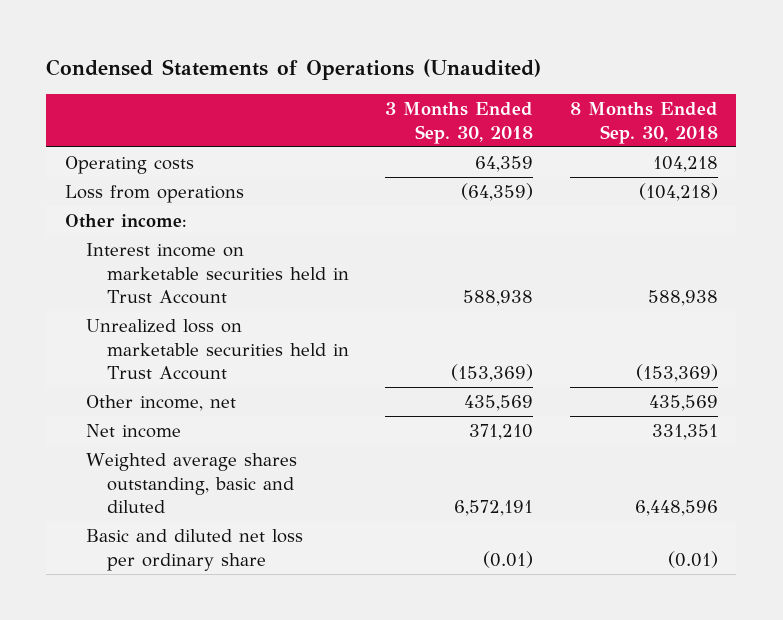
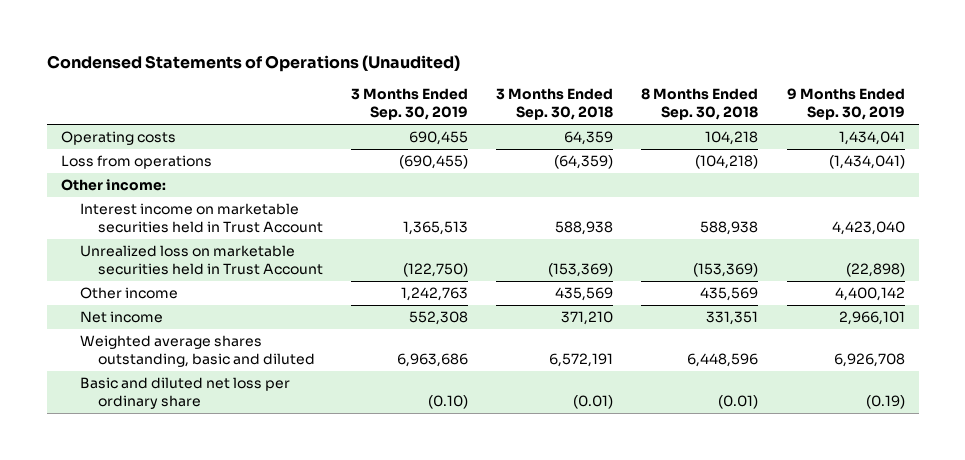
none -> [351,88,469,121] 3 Months Ended Sep. 30, 2019
none -> [786,88,905,121] 9 Months Ended Sep. 30, 2019
[85,394,236,411] Other income, net -> [79,286,178,299] Other income

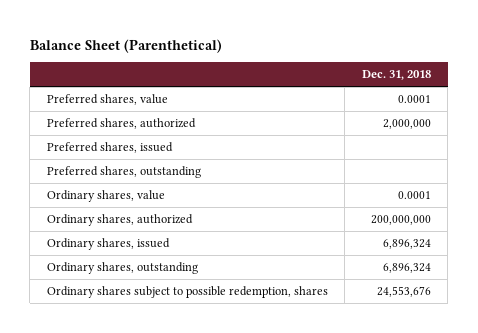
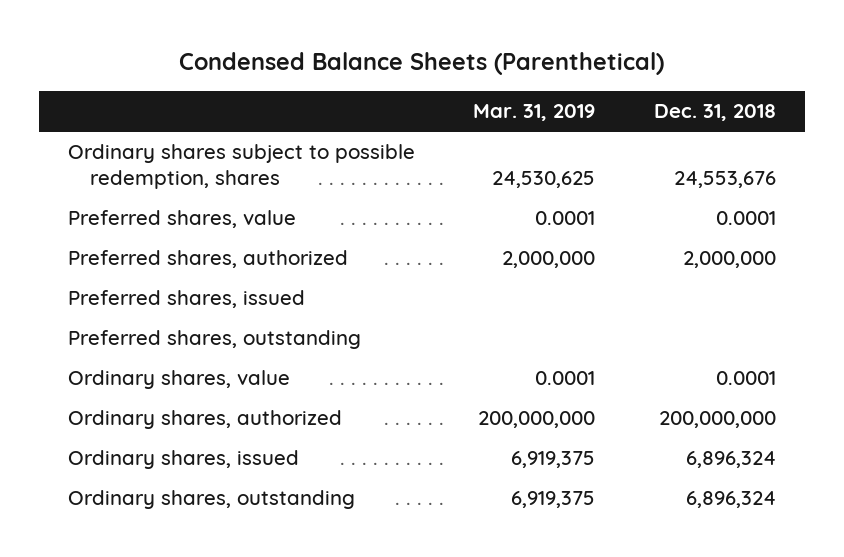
[29,38,222,53] Balance Sheet (Parenthetical) -> [178,52,664,76] Condensed Balance Sheets (Parenthetical)
none -> [473,104,596,122] Mar. 31, 2019
[46,286,328,299] Ordinary shares subject to possible redemption, shares -> [67,144,415,190] Ordinary shares subject to possible redemption, shares

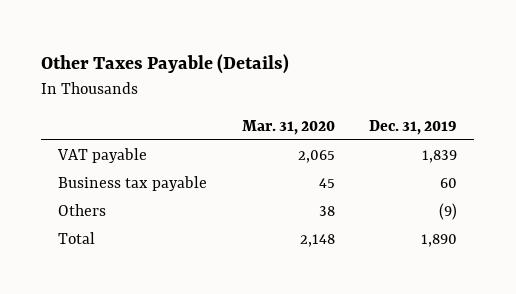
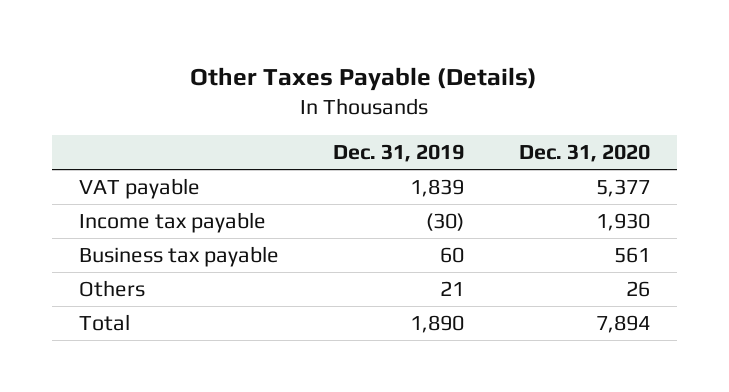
[241,119,335,135] Mar. 31, 2020 -> none
none -> [518,144,650,163] Dec. 31, 2020
none -> [78,211,266,233] Income tax payable
[439,202,458,220] (9) -> [440,280,465,296] 21

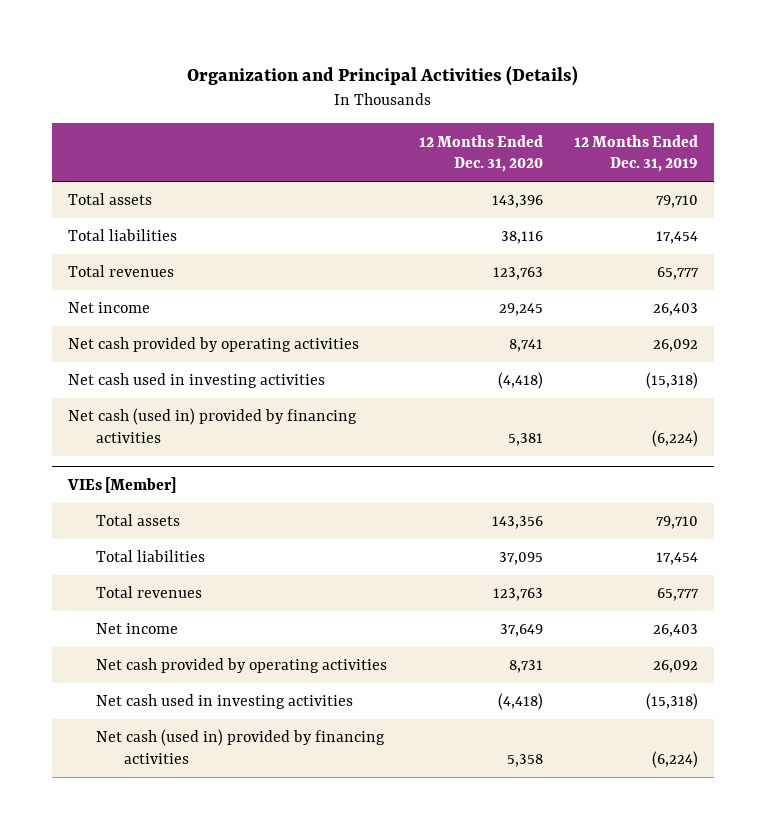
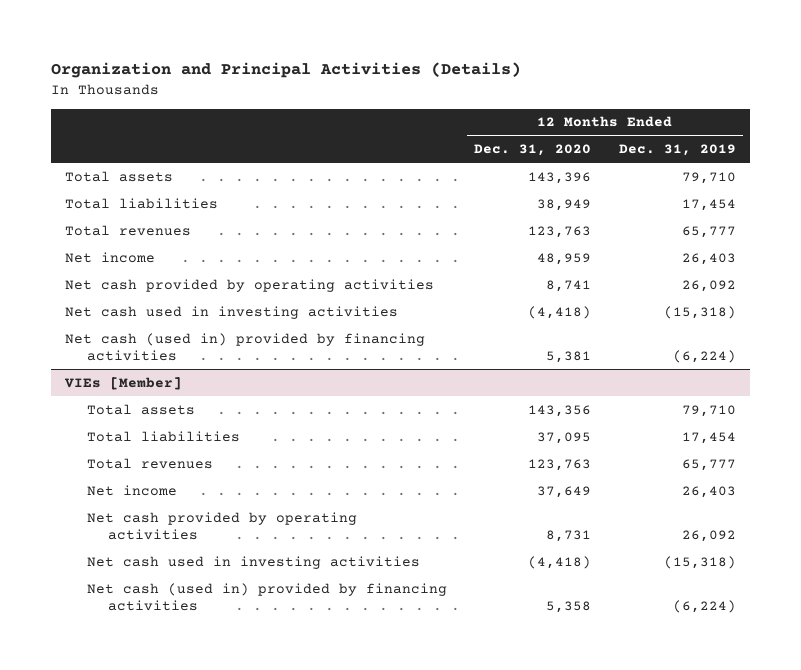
[500,231,543,245] 38,116 -> [537,198,592,211] 38,949
[498,303,543,317] 29,245 -> [537,252,592,265] 48,959

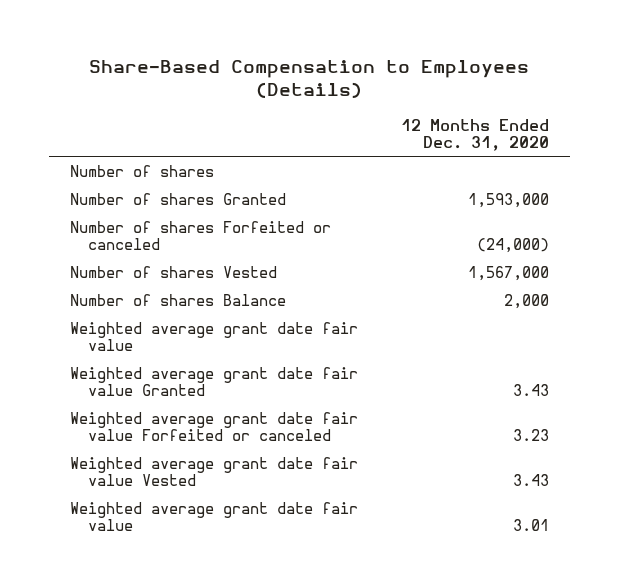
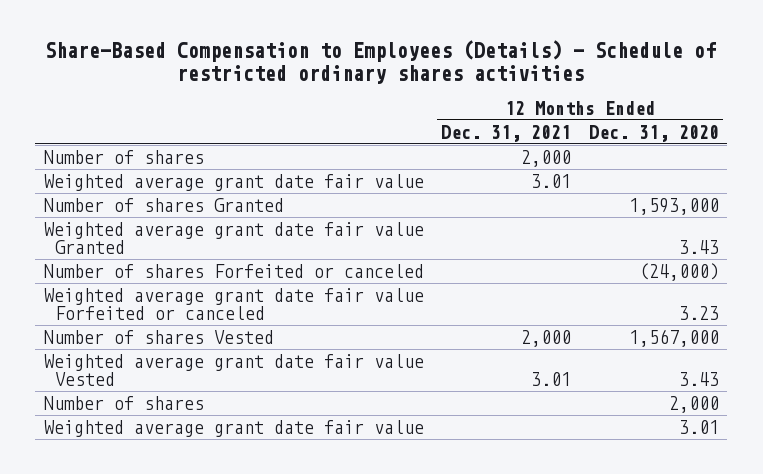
[89,59,530,99] Share-Based Compensation to Employees (Details) -> [45,40,717,85] Share-Based Compensation to Employees (Details) - Schedule of restricted ordinary shares activities
none -> [441,124,572,142] Dec. 31, 2021
[70,293,287,306] Number of shares Balance -> none
[70,192,287,205] Number of shares Granted -> [43,197,284,212] Number of shares Granted
[70,220,332,251] Number of shares Forfeited or canceled -> [43,263,424,278] Number of shares Forfeited or canceled
[70,265,278,278] Number of shares Vested -> [43,329,274,344] Number of shares Vested
none -> [43,395,204,410] Number of shares

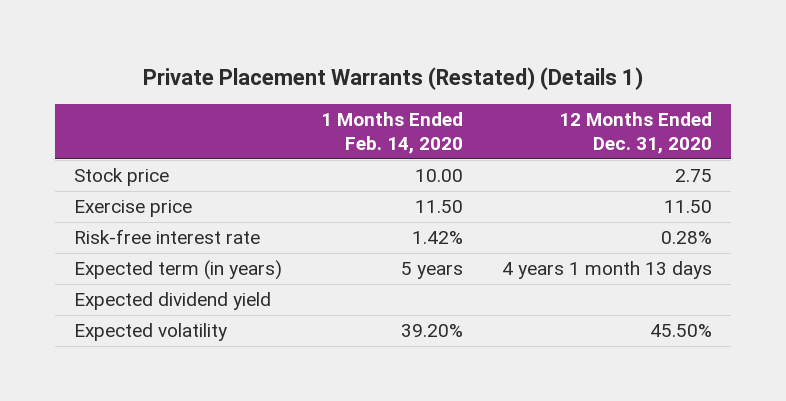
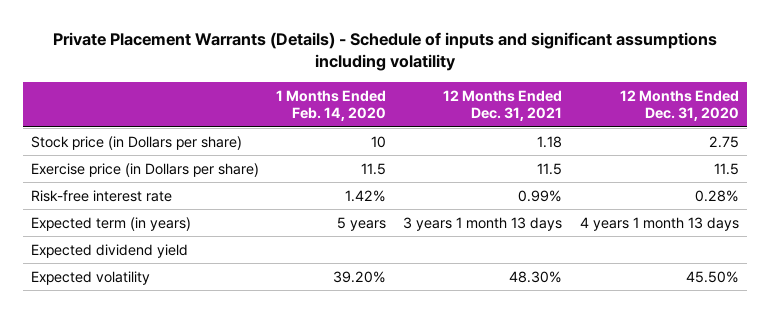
[143,66,644,90] Private Placement Warrants (Restated) (Details 1) -> [52,31,717,72] Private Placement Warrants (Details) - Schedule of inputs and significant assumptions including volatility
none -> [443,89,563,122] 12 Months Ended Dec. 31, 2021
[74,168,170,187] Stock price -> none
[74,200,193,218] Exercise price -> none
none -> [31,135,243,150] Stock price (in Dollars per share)
none -> [31,162,260,177] Exercise price (in Dollars per share)

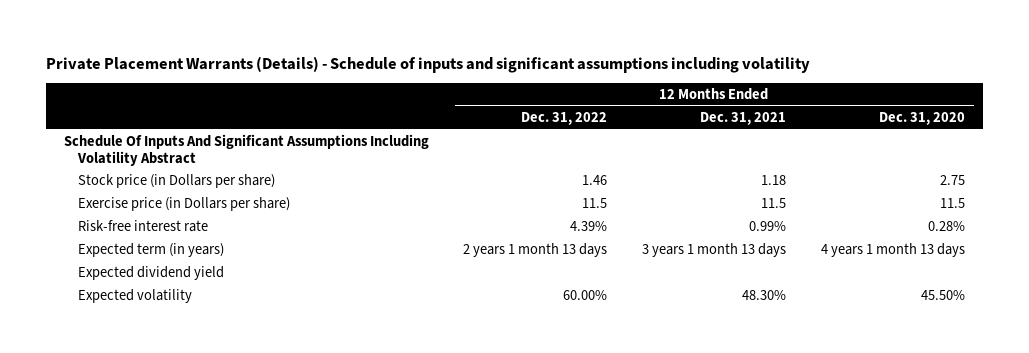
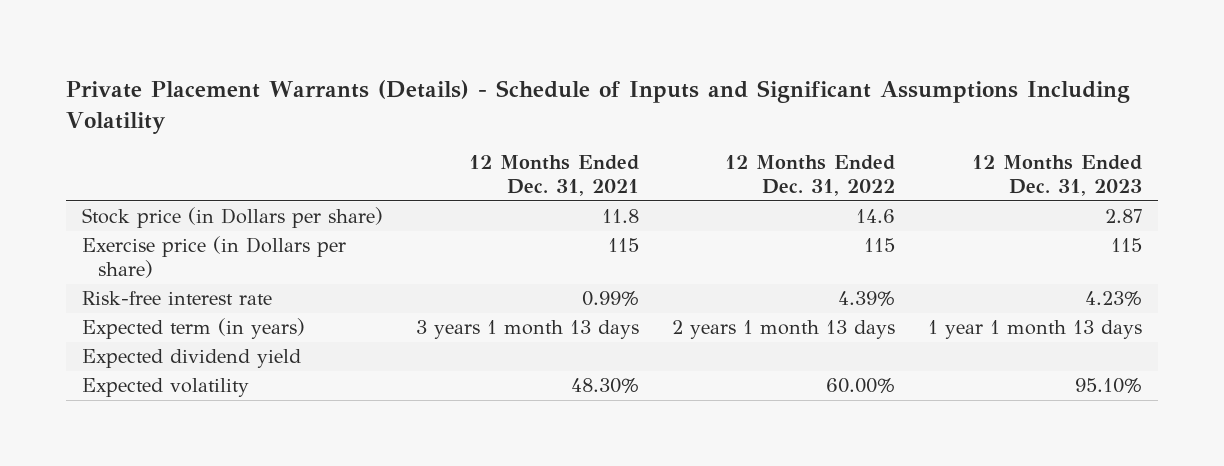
[46,55,811,73] Private Placement Warrants (Details) - Schedule of inputs and significant assumptions including volatility -> [65,79,1130,134] Private Placement Warrants (Details) - Schedule of Inputs and Significant Assumptions Including Volatility
[879,112,966,126] Dec. 31, 2020 -> none
none -> [971,155,1142,197] 12 Months Ended Dec. 31, 2023
[63,134,429,166] Schedule Of Inputs And Significant Assumptions Including Volatility Abstract -> none
[582,175,608,186] 1.46 -> [855,209,895,224] 14.6
[761,175,787,186] 1.18 -> [601,209,639,224] 11.8
[582,198,608,209] 11.5 -> [863,238,895,253] 115
[761,198,787,209] 11.5 -> [607,238,639,253] 115

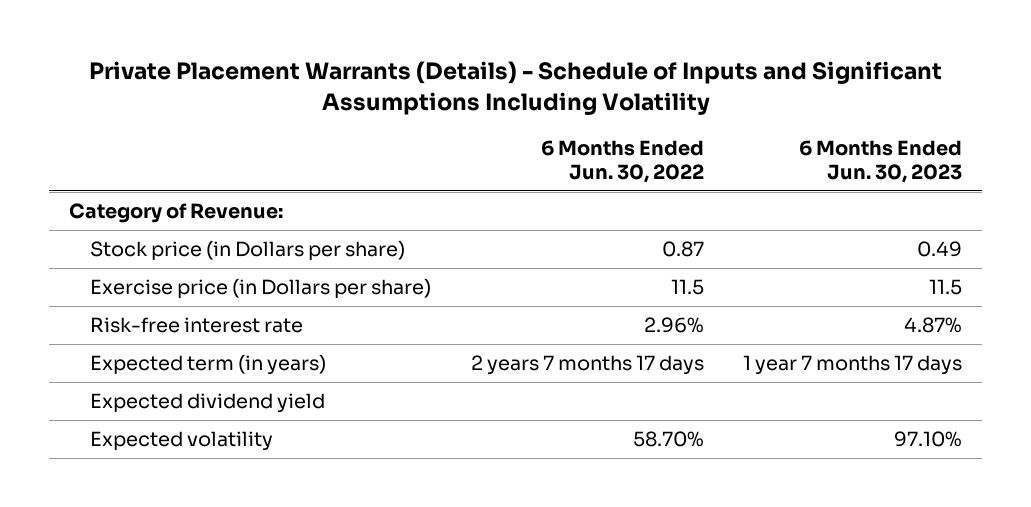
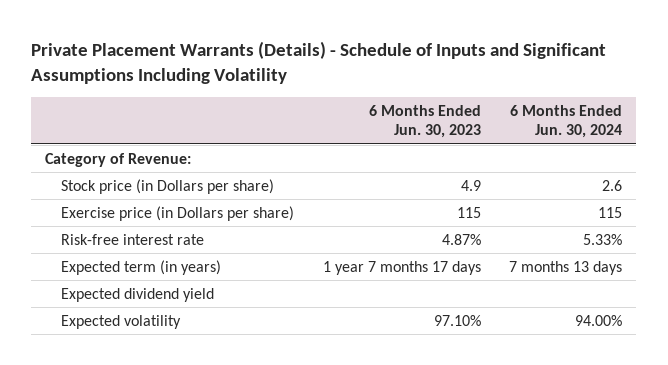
[540,140,704,184] 6 Months Ended Jun. 30, 2022 -> none
none -> [510,104,623,139] 6 Months Ended Jun. 30, 2024
[917,240,963,257] 0.49 -> [460,179,481,191] 4.9
[929,278,963,295] 11.5 -> [456,206,481,218] 115

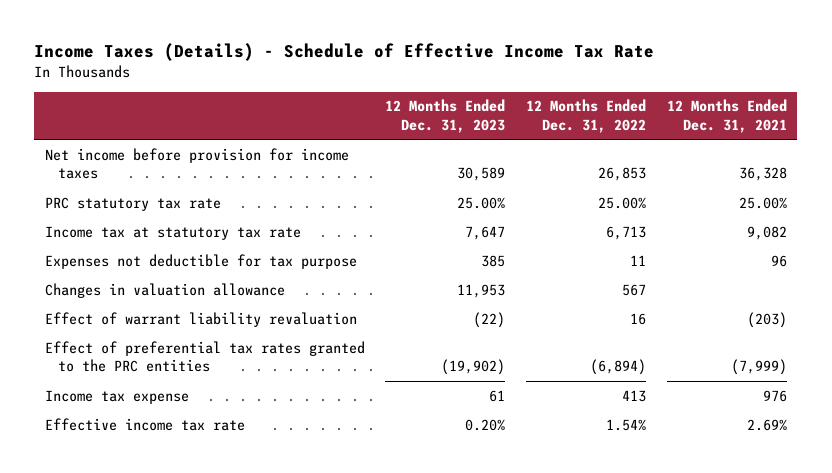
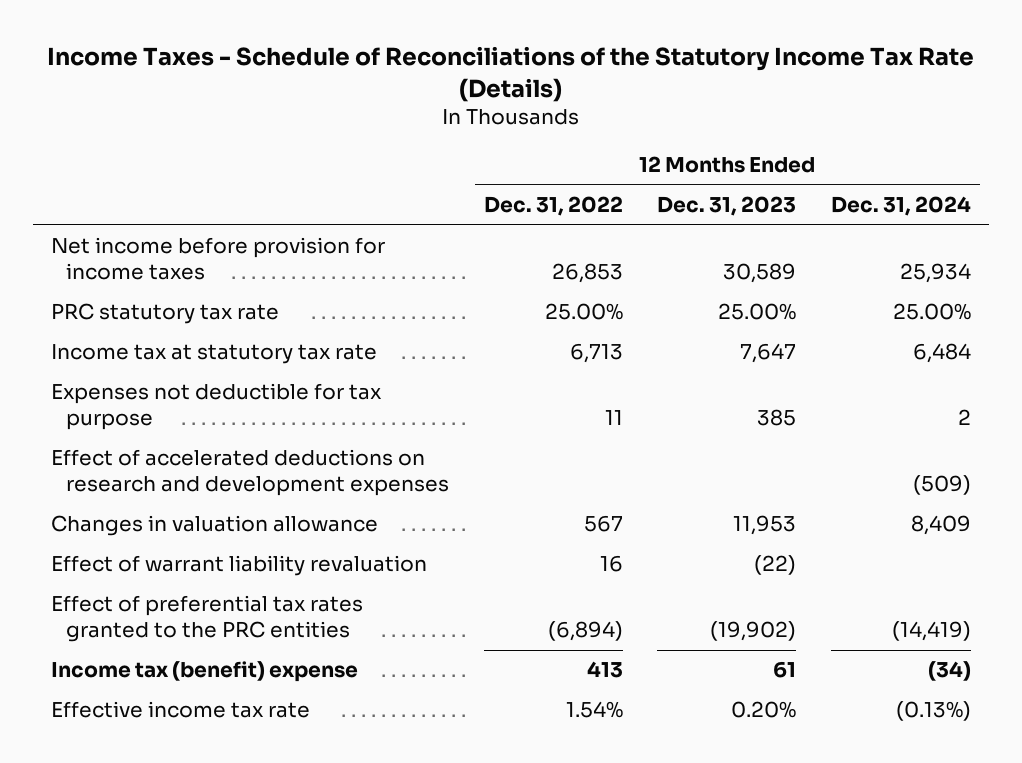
[34,43,655,62] Income Taxes (Details) - Schedule of Effective Income Tax Rate -> [47,46,975,102] Income Taxes - Schedule of Reconciliations of the Statutory Income Tax Rate (Details)
[667,99,788,133] 12 Months Ended Dec. 31, 2021 -> none
none -> [831,196,972,217] Dec. 31, 2024
none -> [50,449,449,497] Effect of accelerated deductions on research and development expenses
[44,389,189,404] Income tax expense -> [50,661,358,683] Income tax (benefit) expense

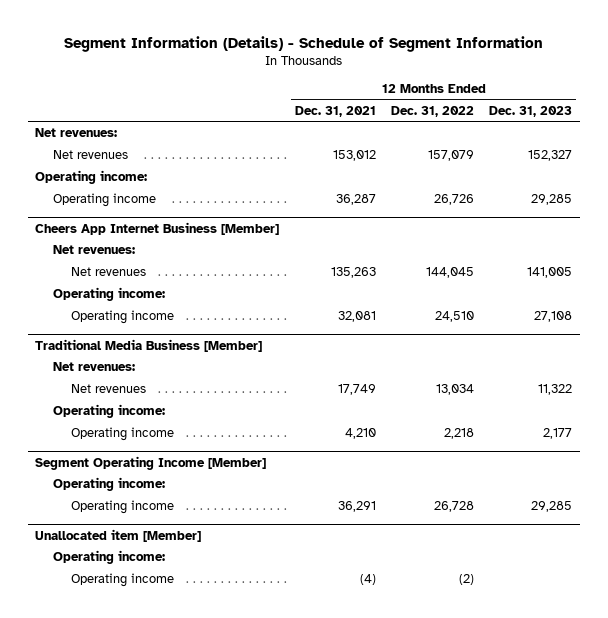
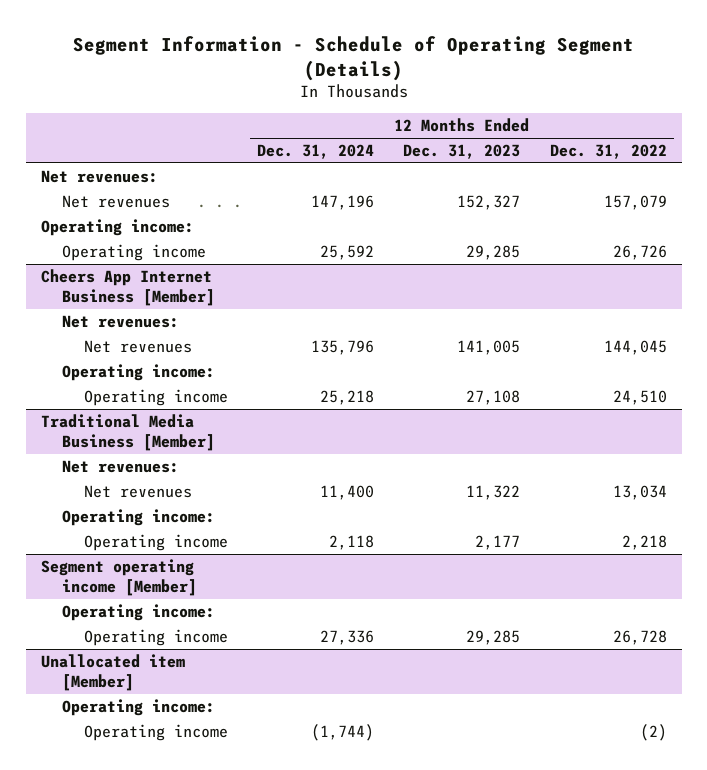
[63,35,543,52] Segment Information (Details) - Schedule of Segment Information -> [72,35,634,81] Segment Information - Schedule of Operating Segment (Details)
[294,105,376,117] Dec. 31, 2021 -> none
none -> [257,144,375,160] Dec. 31, 2024
[35,455,267,470] Segment Operating Income [Member] -> [40,559,198,596] Segment operating income [Member]

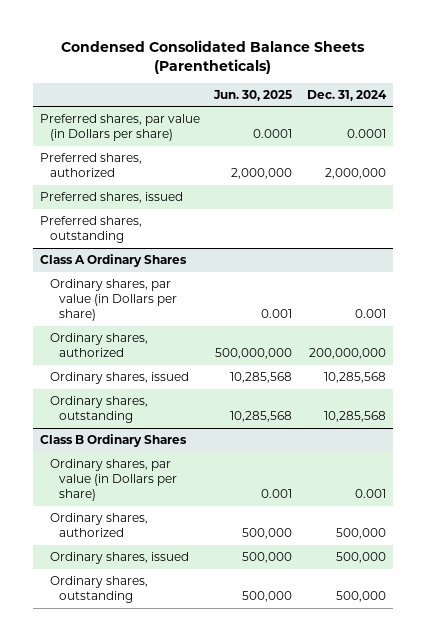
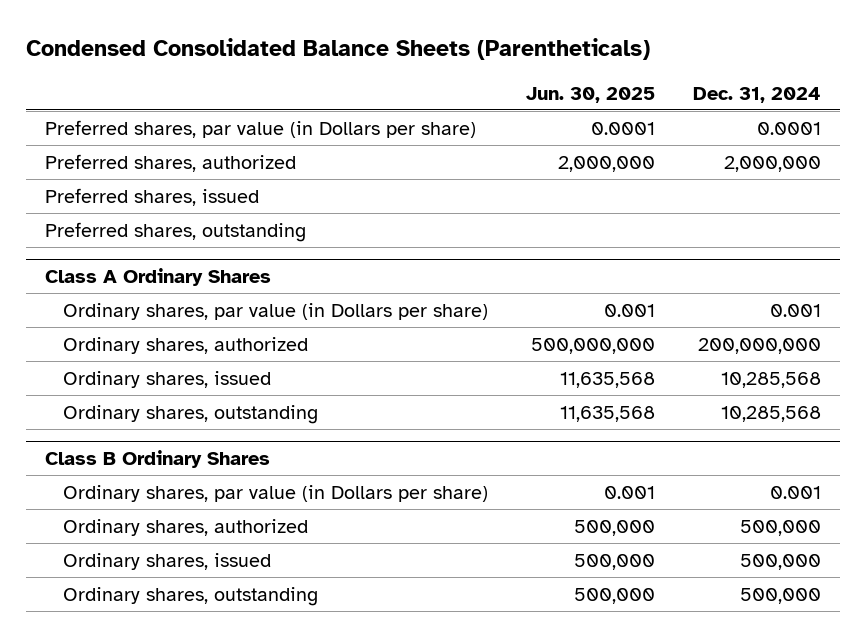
[230,372,293,384] 10,285,568 -> [559,371,655,388] 11,635,568
[230,411,293,423] 10,285,568 -> [559,405,655,422] 11,635,568

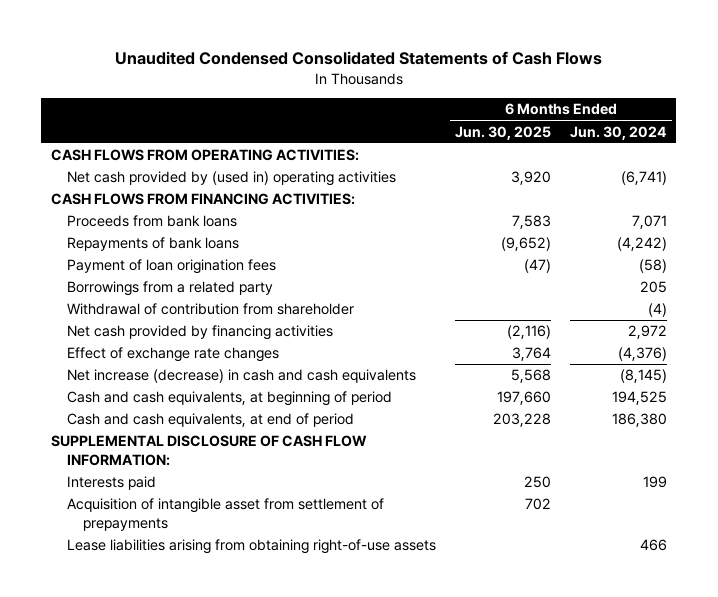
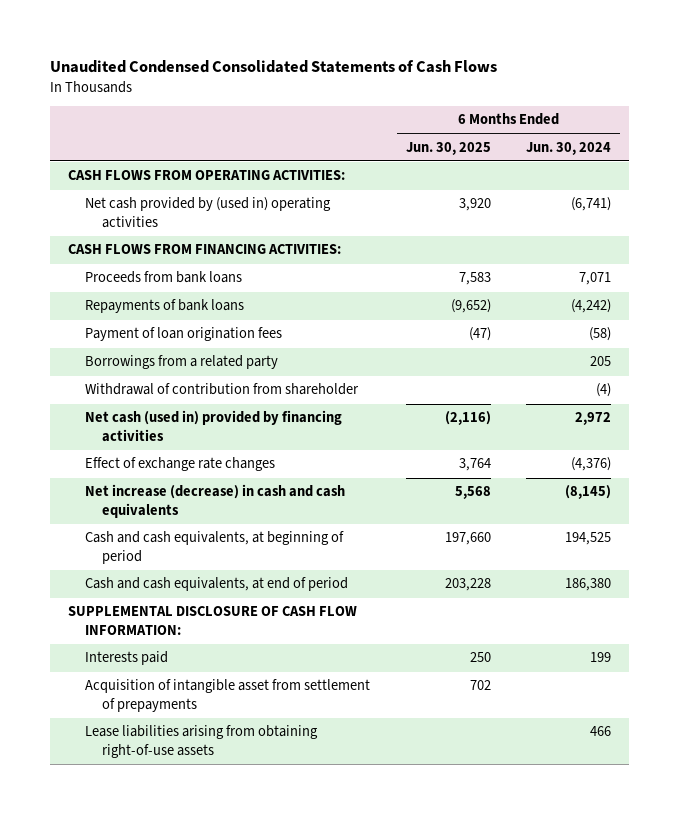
[67,325,334,341] Net cash provided by financing activities -> [84,410,342,443] Net cash (used in) provided by financing activities

